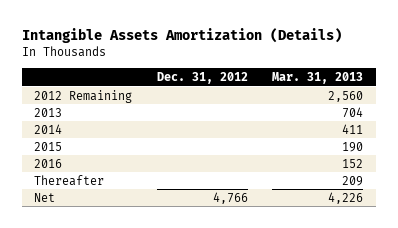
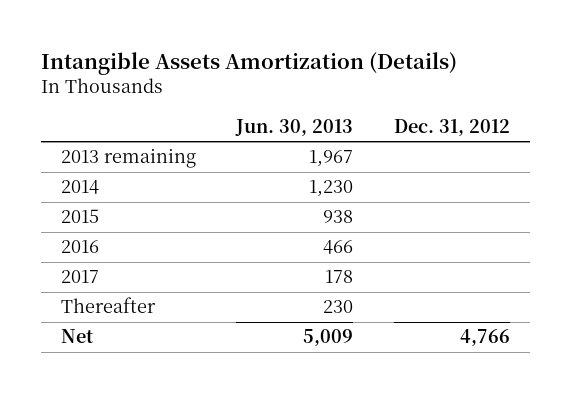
[272,71,364,84] Mar. 31, 2013 -> none
none -> [235,118,354,136] Jun. 30, 2013
[34,107,63,117] 2013 -> none
[34,89,133,103] 2012 Remaining -> [61,148,197,169] 2013 remaining
none -> [61,270,100,284] 2017

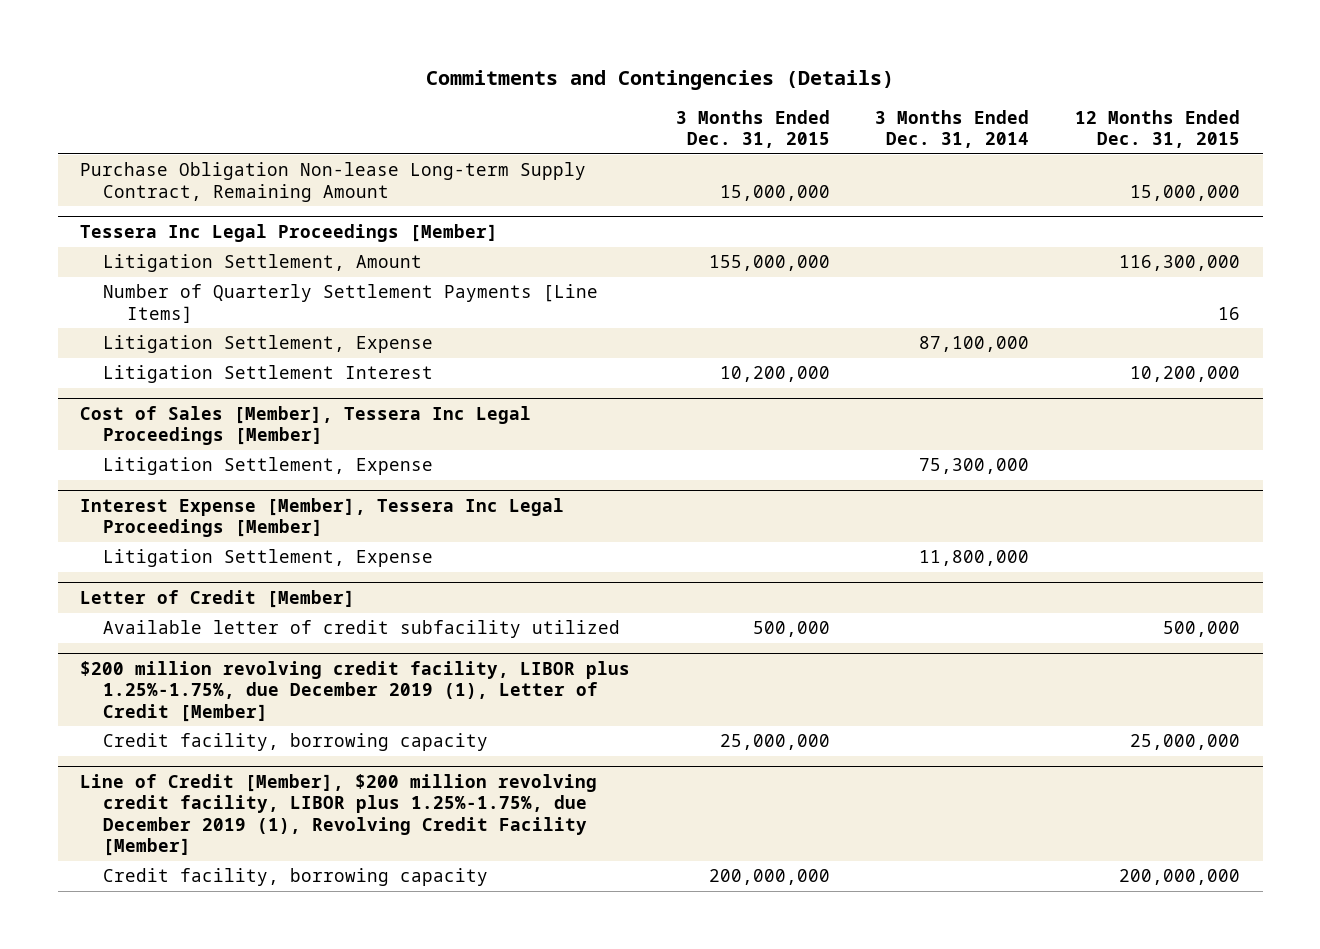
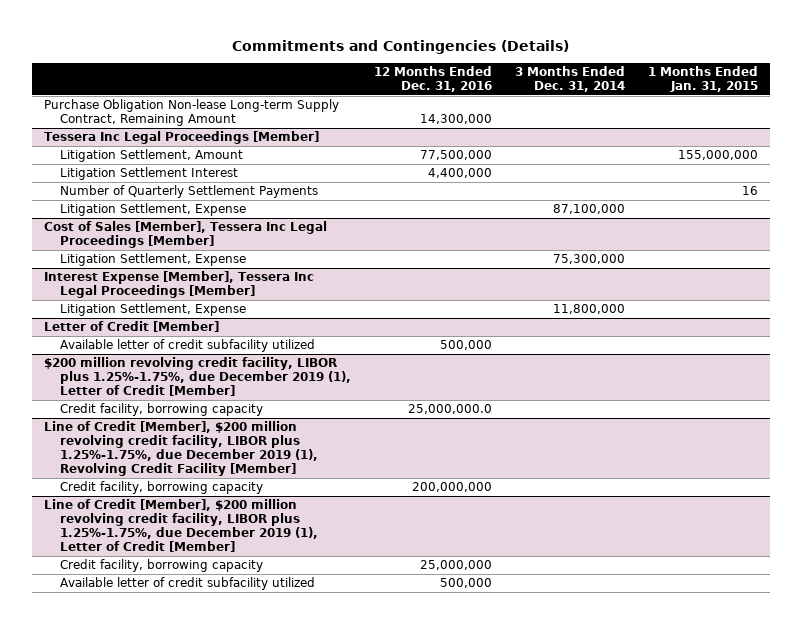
[675,109,830,149] 3 Months Ended Dec. 31, 2015 -> none
[1074,109,1240,149] 12 Months Ended Dec. 31, 2015 -> none
none -> [373,66,492,93] 12 Months Ended Dec. 31, 2016
none -> [648,66,759,93] 1 Months Ended Jan. 31, 2015
[103,284,599,323] Number of Quarterly Settlement Payments [Line Items] -> none
none -> [59,185,318,199] Number of Quarterly Settlement Payments
[103,335,434,354] Litigation Settlement, Expense -> [59,203,246,217] Litigation Settlement, Expense
none -> [43,499,318,552] Line of Credit [Member], $200 million revolving credit facility, LIBOR plus 1.25%-1.75%, due December 2019 (1), Letter of Credit [Member]
none -> [59,559,263,573] Credit facility, borrowing capacity
none -> [59,577,315,591] Available letter of credit subfacility utilized

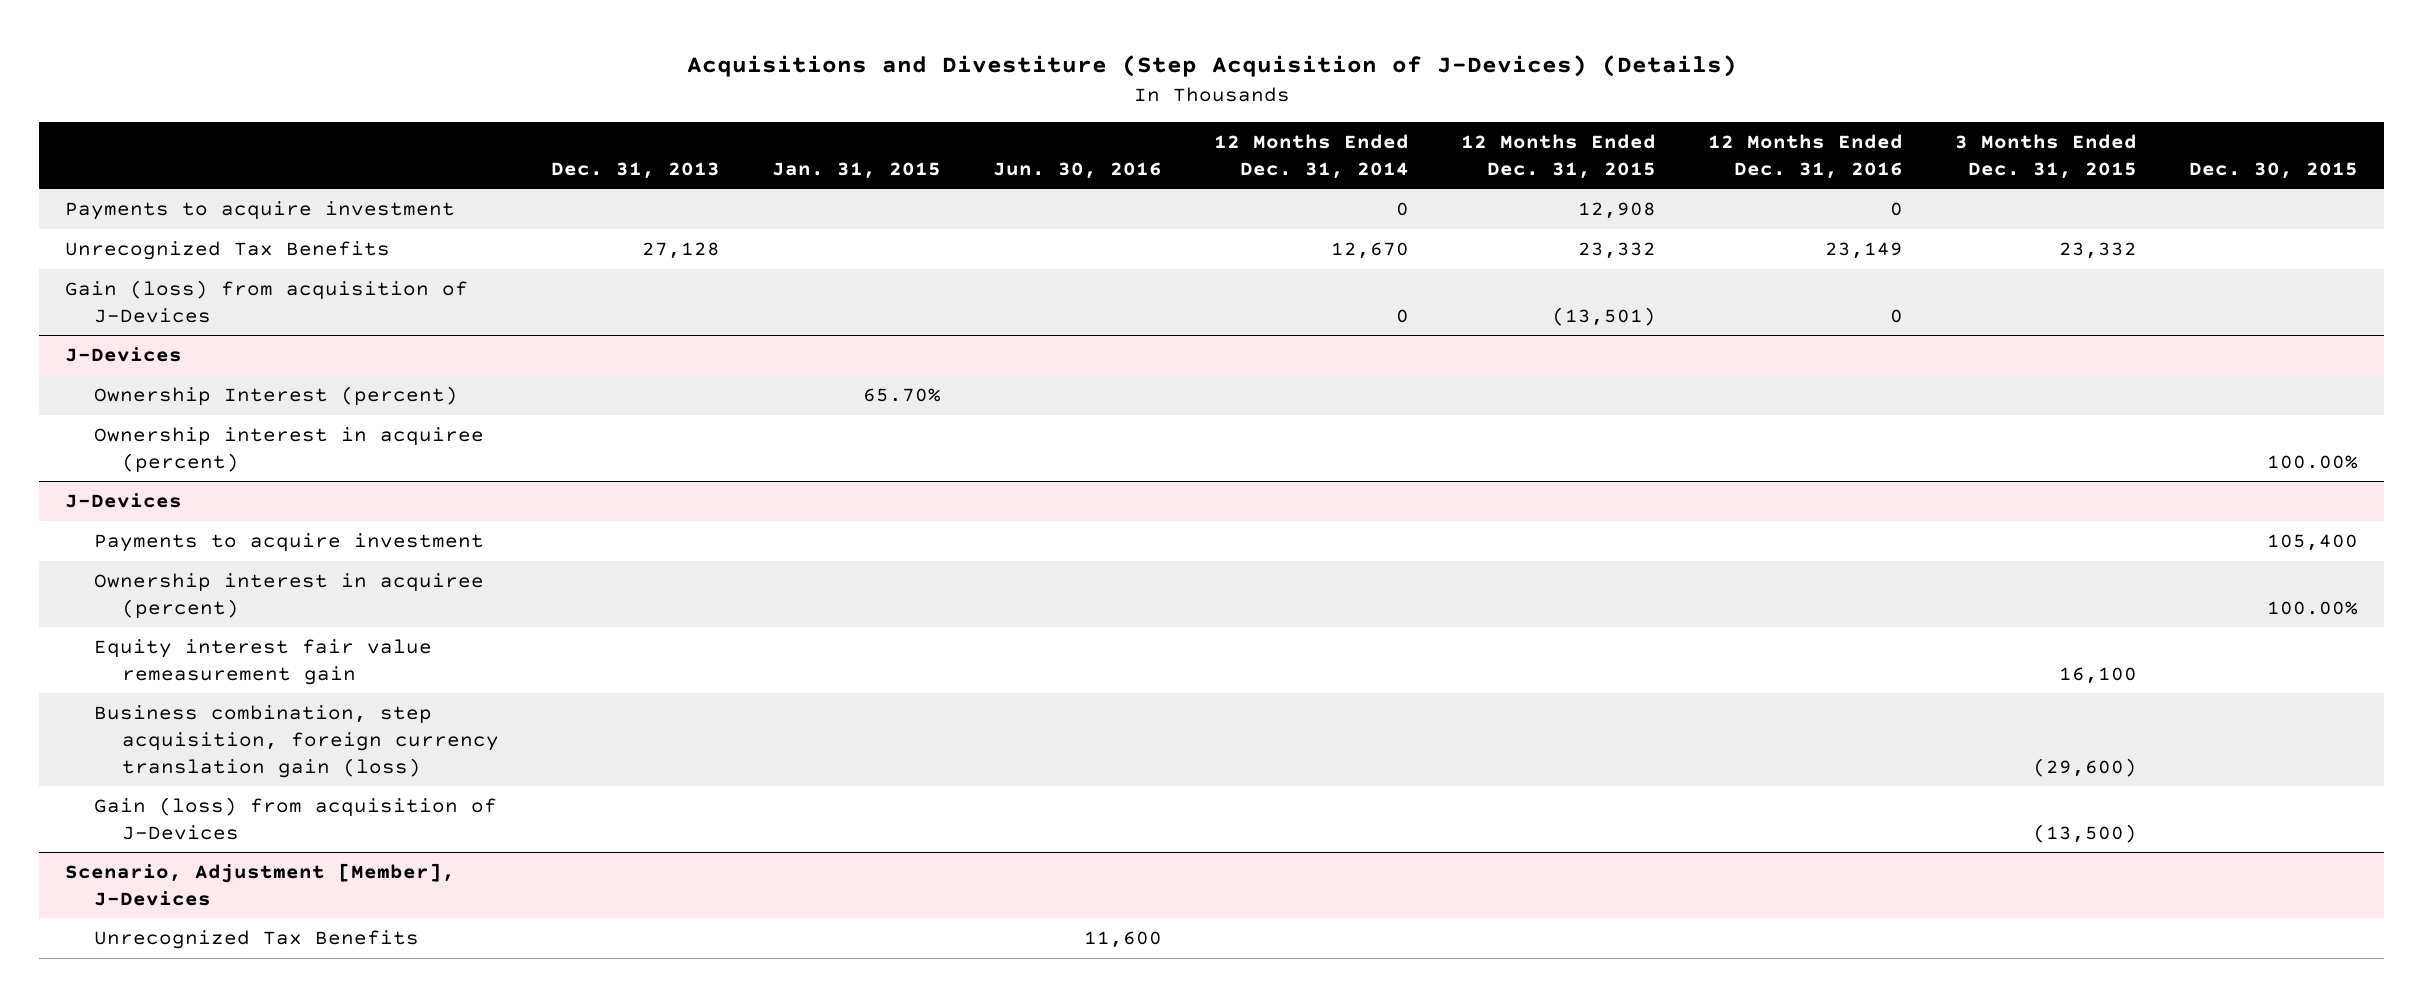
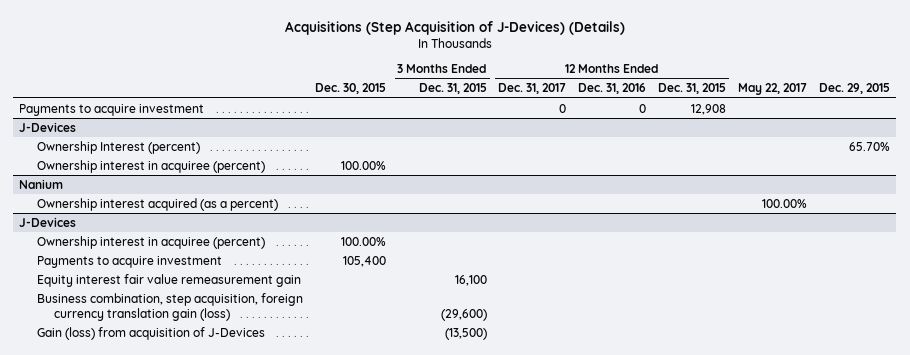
[686,54,1737,77] Acquisitions and Divestiture (Step Acquisition of J-Devices) (Details) -> [284,20,625,35] Acquisitions (Step Acquisition of J-Devices) (Details)
[550,161,720,179] Dec. 31, 2013 -> none
[771,161,941,179] Jan. 31, 2015 -> none
[993,161,1163,179] Jun. 30, 2016 -> none
[1214,133,1410,179] 12 Months Ended Dec. 31, 2014 -> none
none -> [498,83,567,95] Dec. 31, 2017
none -> [738,83,808,96] May 22, 2017
none -> [819,83,891,95] Dec. 29, 2015
[65,241,391,261] Unrecognized Tax Benefits -> none
[65,280,469,323] Gain (loss) from acquisition of J-Devices -> none
none -> [19,178,64,189] Nanium
none -> [36,197,278,211] Ownership interest acquired (as a percent)
[93,533,484,553] Payments to acquire investment -> [36,255,222,268] Payments to acquire investment
[65,863,456,906] Scenario, Adjustment [Member], J-Devices -> none
[93,930,419,950] Unrecognized Tax Benefits -> none

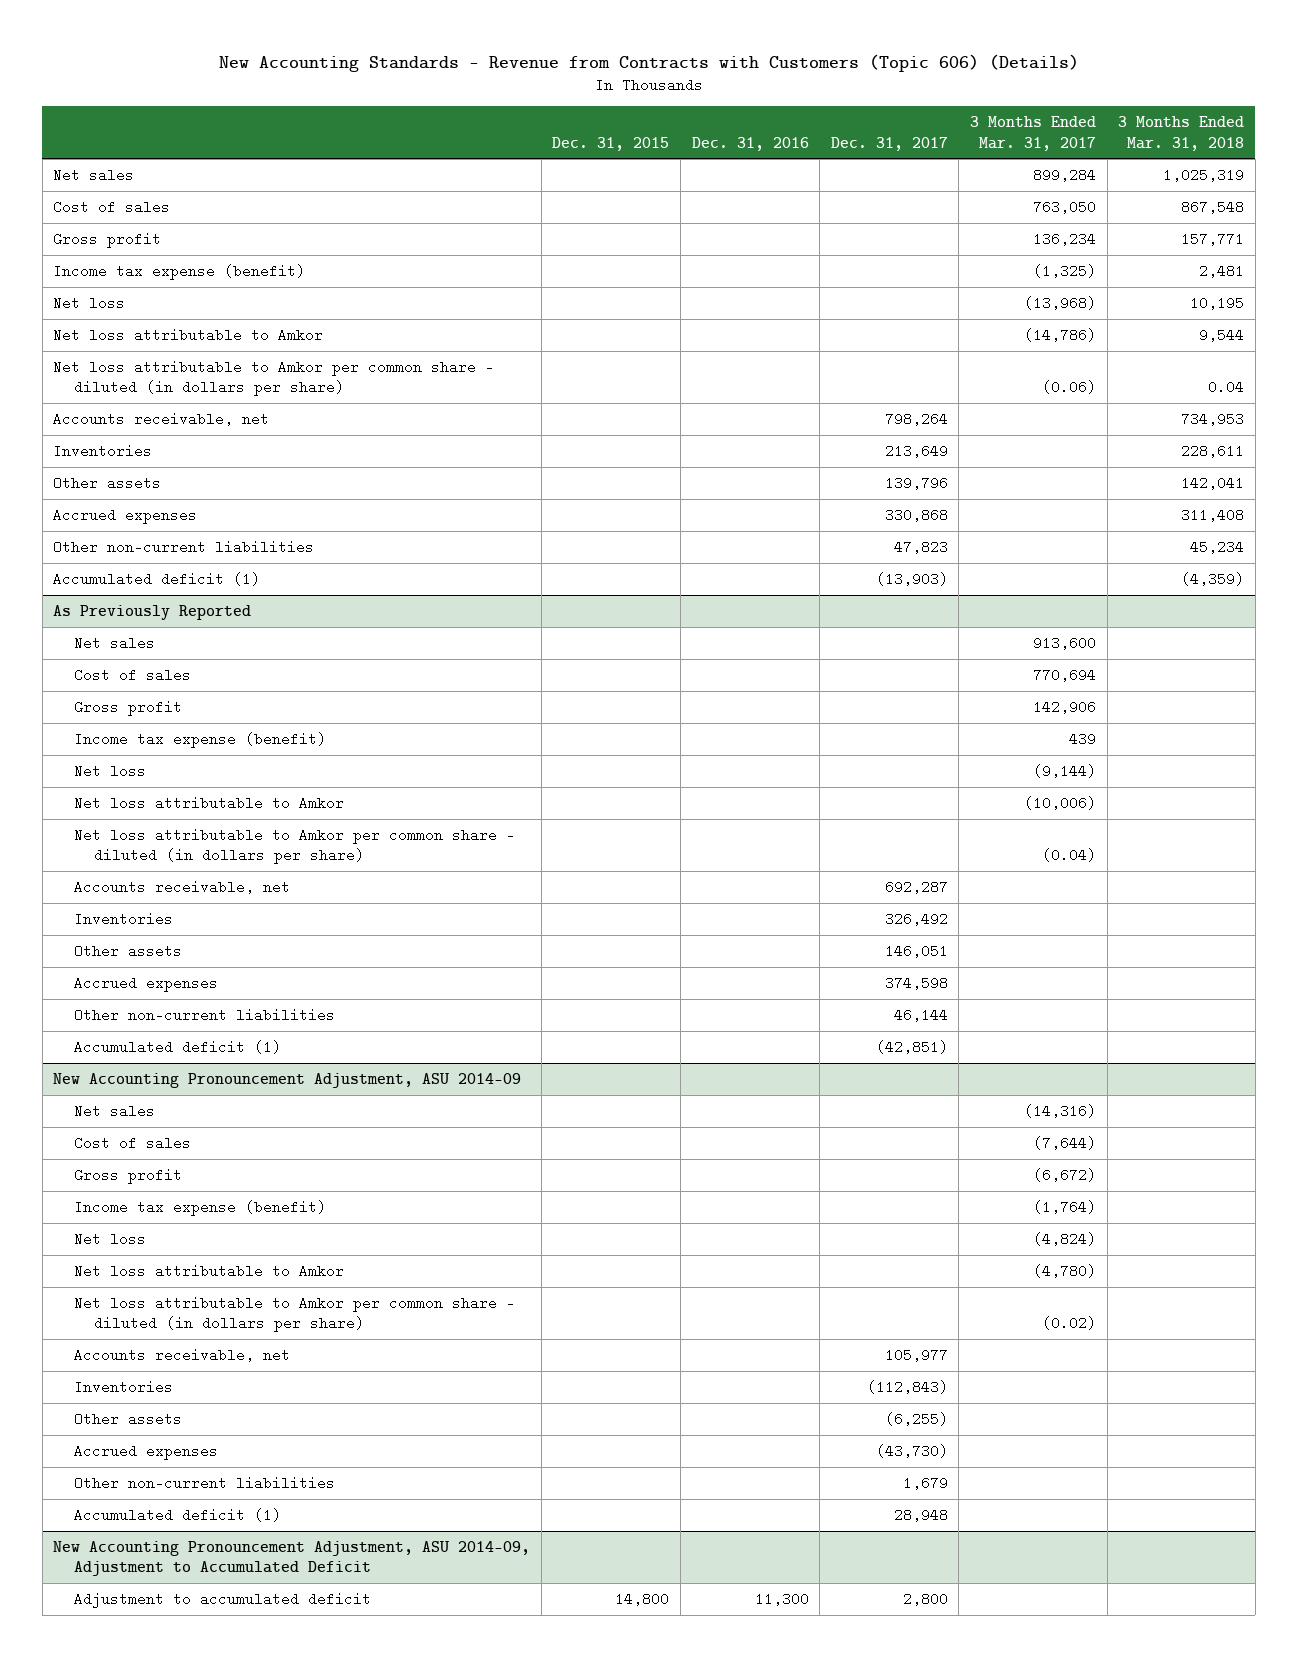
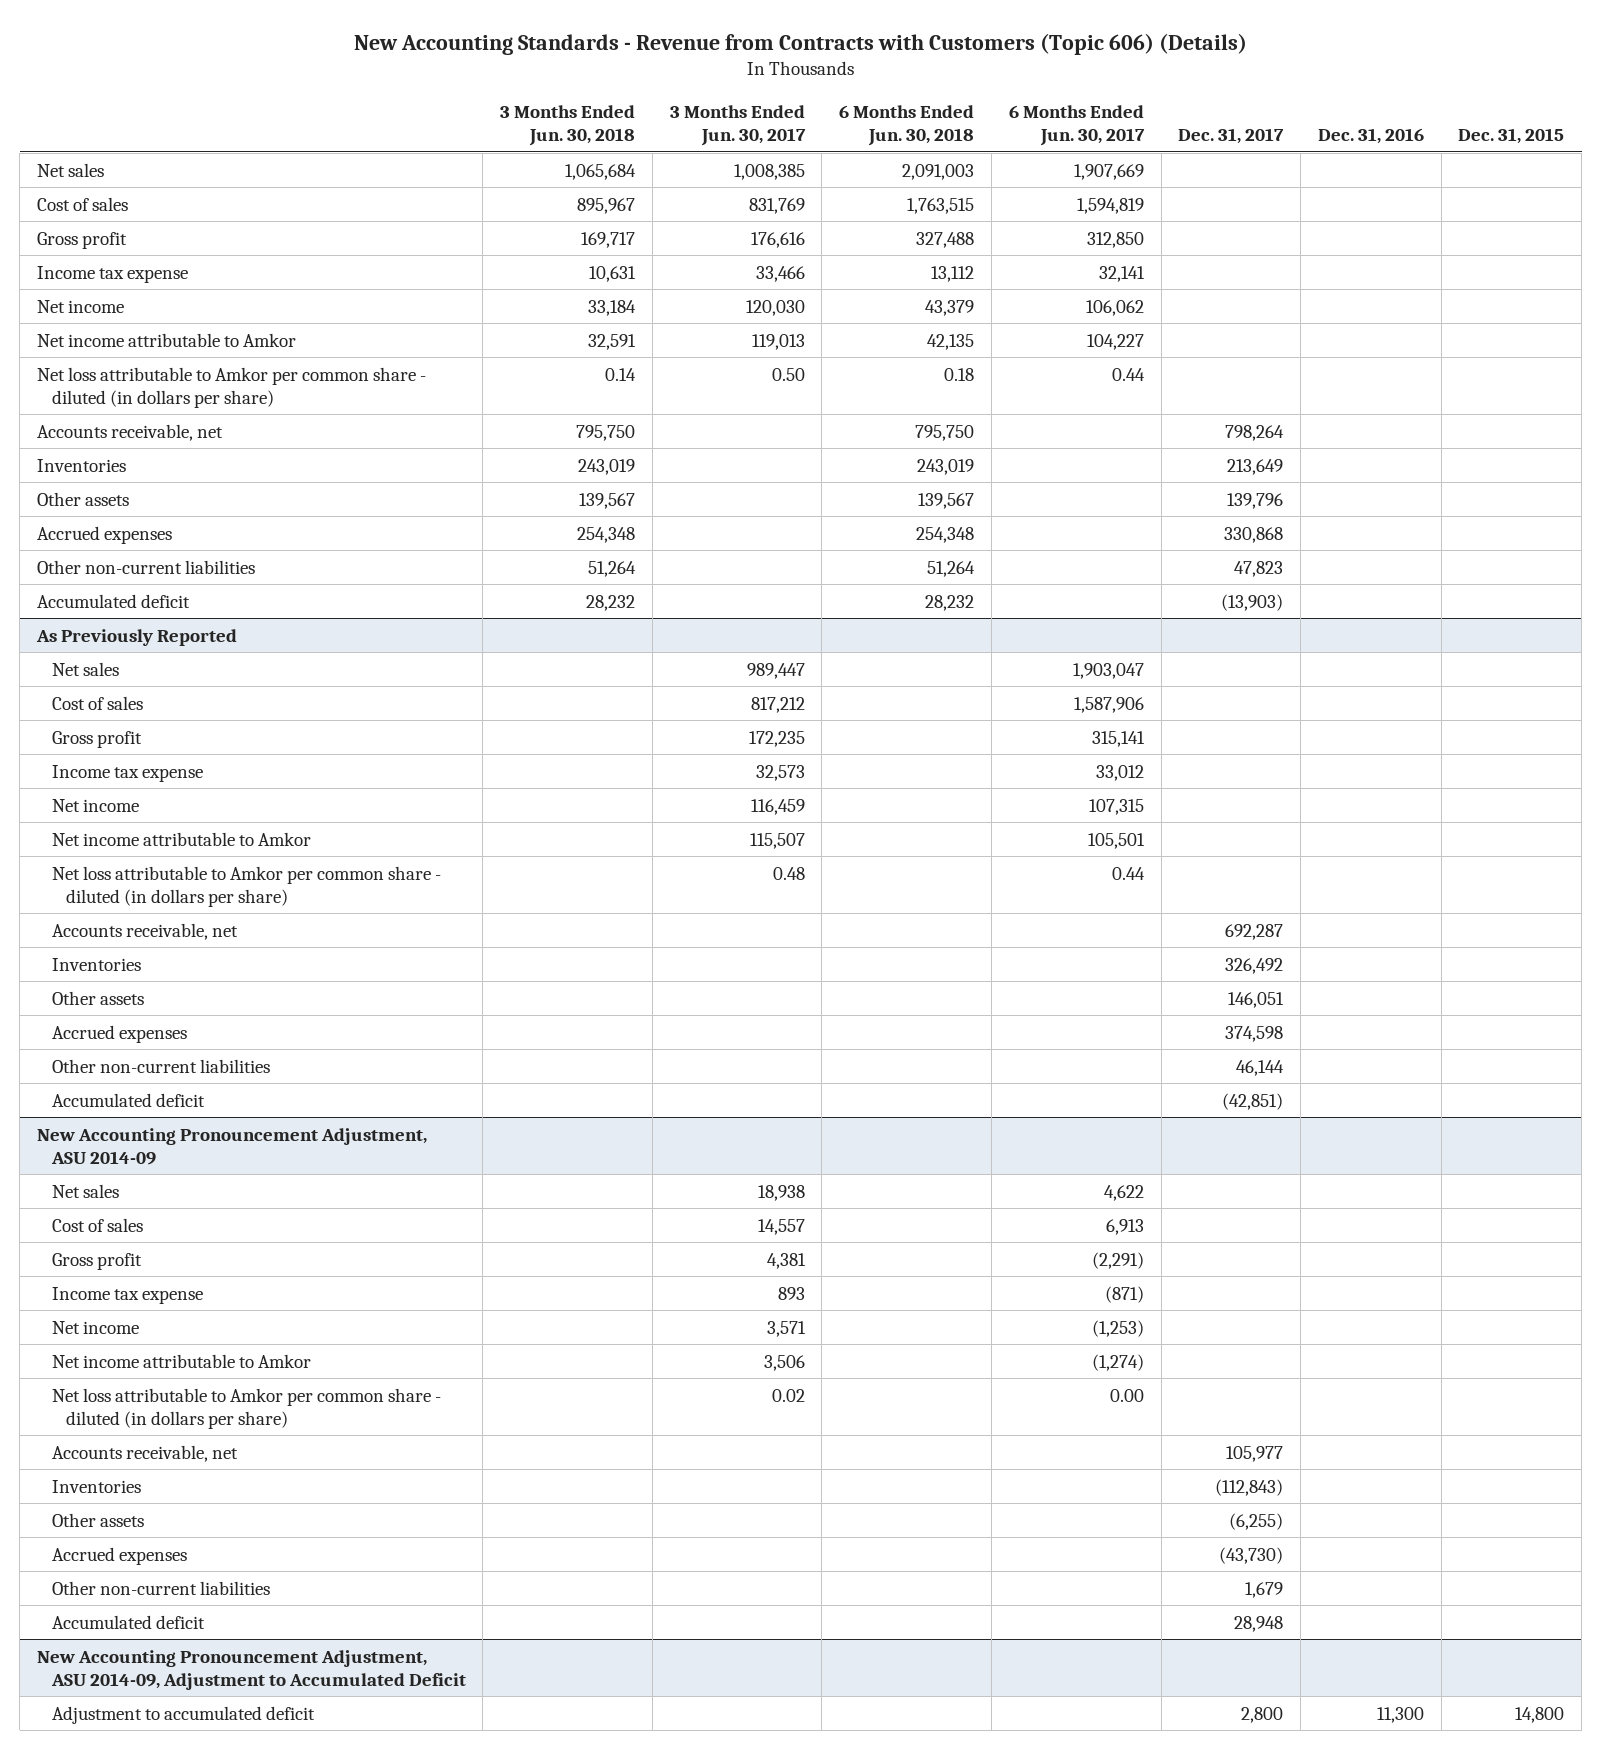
[969,116,1096,151] 3 Months Ended Mar. 31, 2017 -> none
[1118,116,1245,151] 3 Months Ended Mar. 31, 2018 -> none
none -> [500,104,636,146] 3 Months Ended Jun. 30, 2018
none -> [669,104,806,146] 3 Months Ended Jun. 30, 2017
none -> [839,104,975,146] 6 Months Ended Jun. 30, 2018
none -> [1008,104,1145,146] 6 Months Ended Jun. 30, 2017
[53,263,306,280] Income tax expense (benefit) -> [37,265,189,283] Income tax expense
[53,295,126,310] Net loss -> [37,299,125,313] Net income
[53,327,324,342] Net loss attributable to Amkor -> [37,332,297,347] Net income attributable to Amkor
[53,571,261,586] Accumulated deficit (1) -> [37,593,191,608] Accumulated deficit
[73,731,326,748] Income tax expense (benefit) -> [51,764,203,782] Income tax expense
[73,763,146,778] Net loss -> [51,798,139,812] Net income
[73,795,344,810] Net loss attributable to Amkor -> [51,831,311,846] Net income attributable to Amkor
[73,1039,281,1054] Accumulated deficit (1) -> [51,1092,205,1107] Accumulated deficit
[73,1199,326,1216] Income tax expense (benefit) -> [51,1286,203,1304] Income tax expense
[73,1231,146,1246] Net loss -> [51,1320,139,1334] Net income
[73,1263,344,1278] Net loss attributable to Amkor -> [51,1353,311,1368] Net income attributable to Amkor
[73,1507,281,1522] Accumulated deficit (1) -> [51,1614,205,1629] Accumulated deficit

